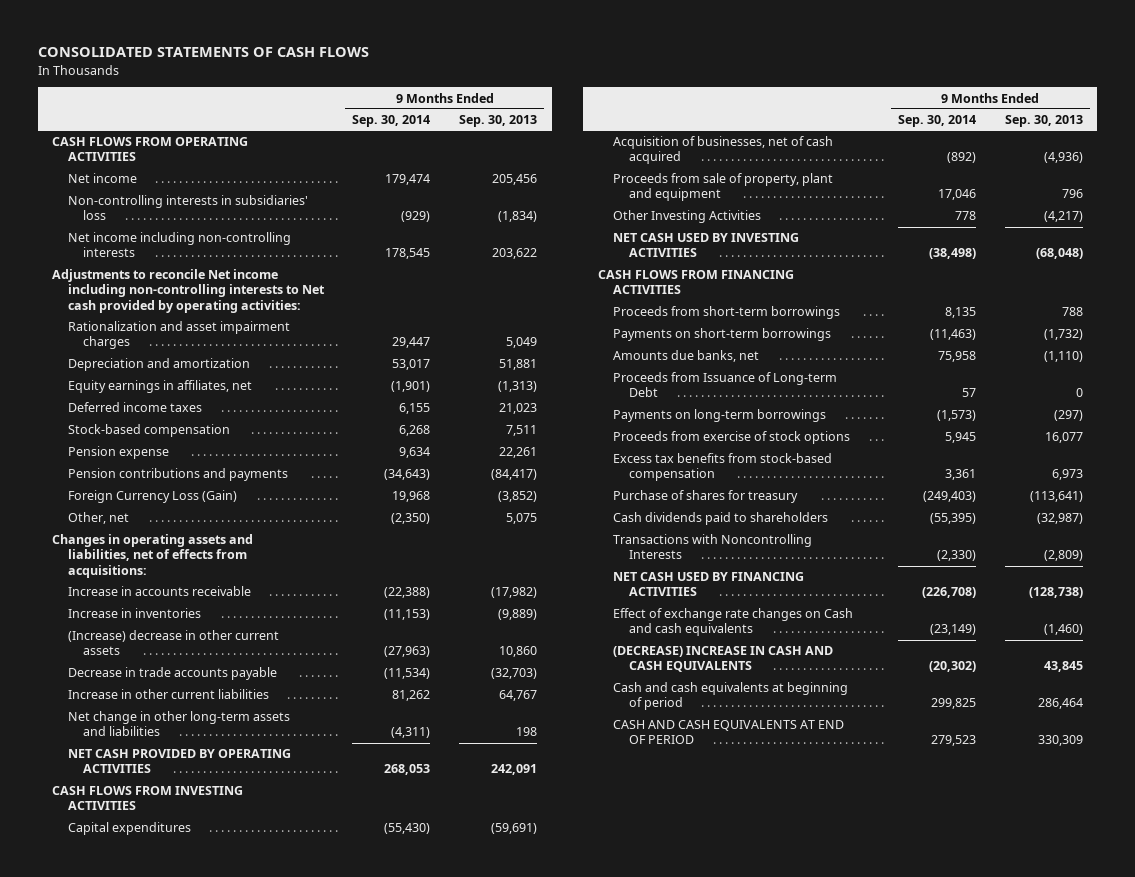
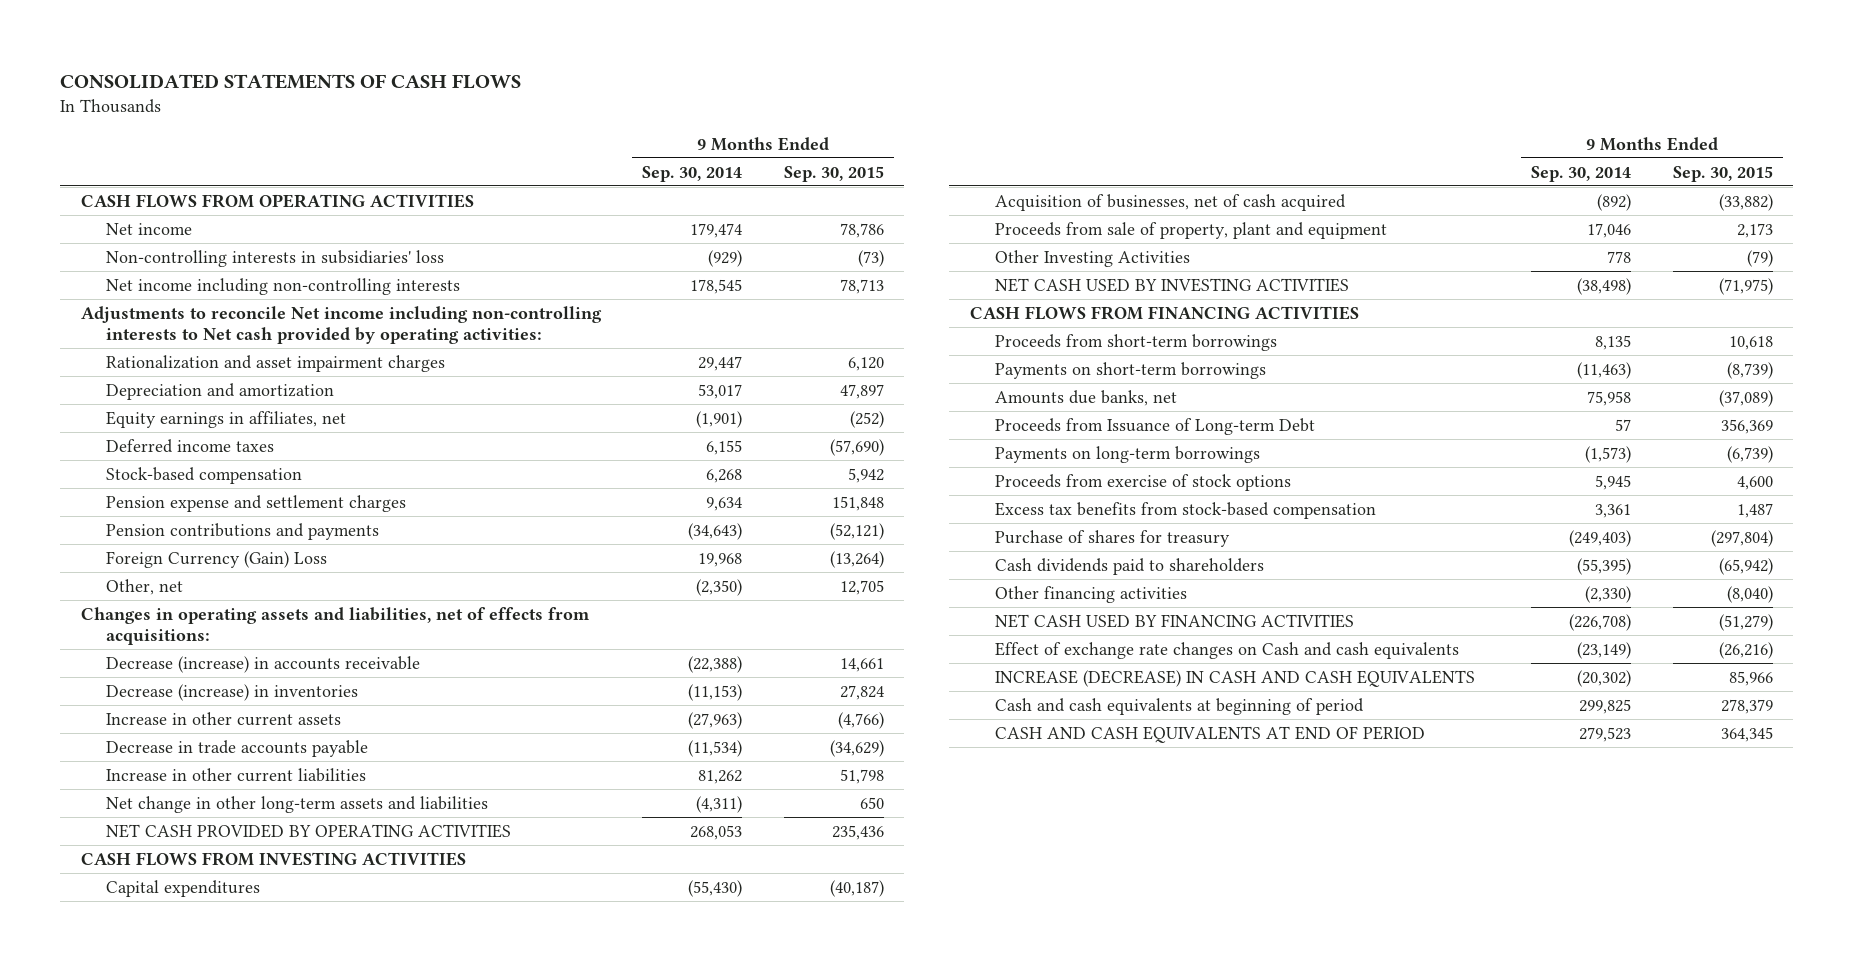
[459,115,538,128] Sep. 30, 2013 -> none
none -> [783,165,884,182] Sep. 30, 2015
[67,446,169,460] Pension expense -> [105,494,406,512] Pension expense and settlement charges
[67,490,237,504] Foreign Currency Loss (Gain) -> [105,550,327,568] Foreign Currency (Gain) Loss
[67,586,251,597] Increase in accounts receivable -> [105,655,420,673] Decrease (increase) in accounts receivable
[67,608,201,619] Increase in inventories -> [105,683,358,701] Decrease (increase) in inventories
[67,630,279,656] (Increase) decrease in other current assets -> [105,711,341,726] Increase in other current assets
[613,534,813,560] Transactions with Noncontrolling Interests -> [994,585,1187,603] Other financing activities
[613,646,834,673] (DECREASE) INCREASE IN CASH AND CASH EQUIVALENTS -> [994,669,1475,687] INCREASE (DECREASE) IN CASH AND CASH EQUIVALENTS

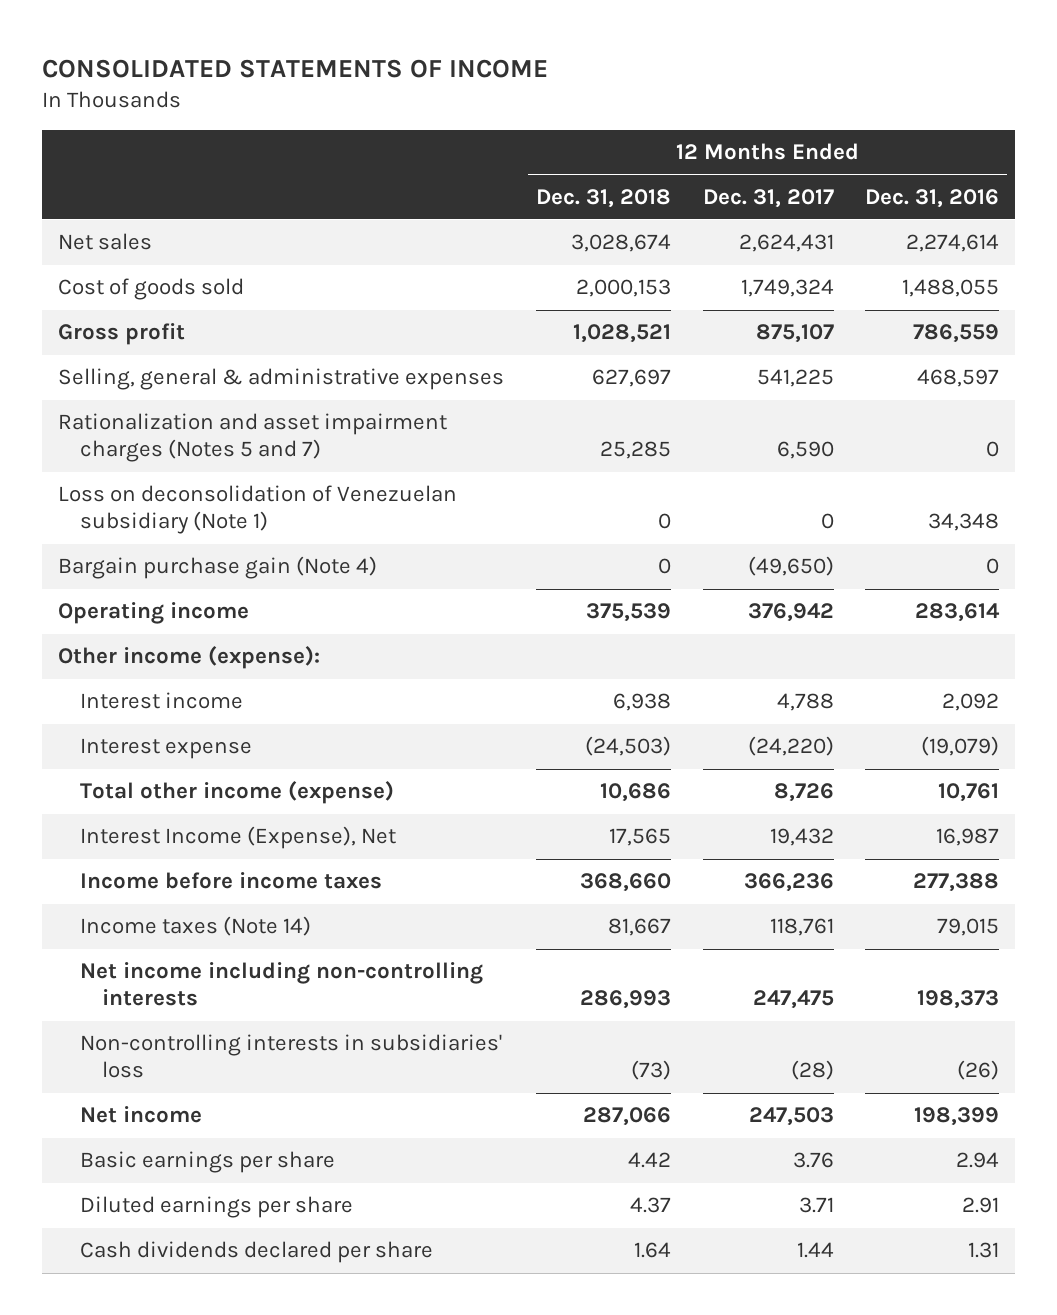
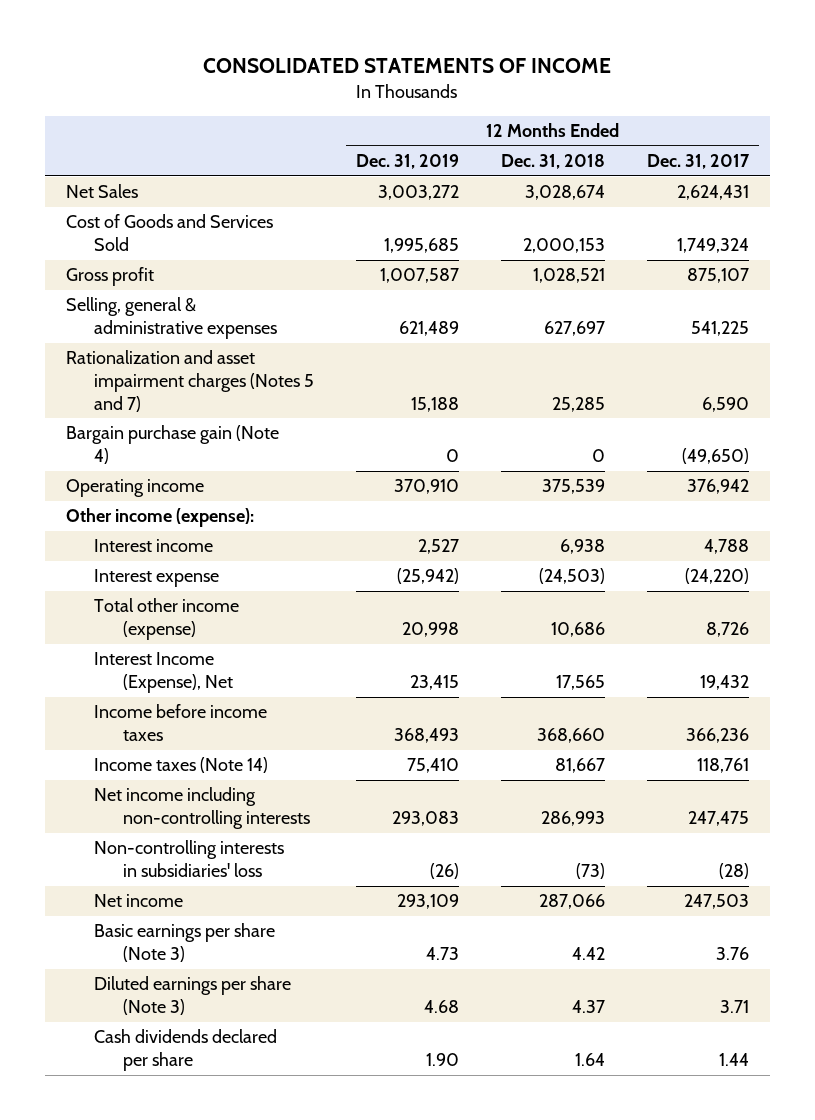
[865,188,1000,208] Dec. 31, 2016 -> none
none -> [356,154,460,170] Dec. 31, 2019
[58,233,153,251] Net sales -> [65,184,138,199] Net Sales
[58,278,245,301] Cost of goods sold -> [65,214,273,251] Cost of Goods and Services Sold
[58,485,458,535] Loss on deconsolidation of Venezuelan subsidiary (Note 1) -> none
[80,1151,336,1174] Basic earnings per share -> [94,923,276,962] Basic earnings per share (Note 3)
[80,1196,354,1219] Diluted earnings per share -> [94,976,292,1015] Diluted earnings per share (Note 3)

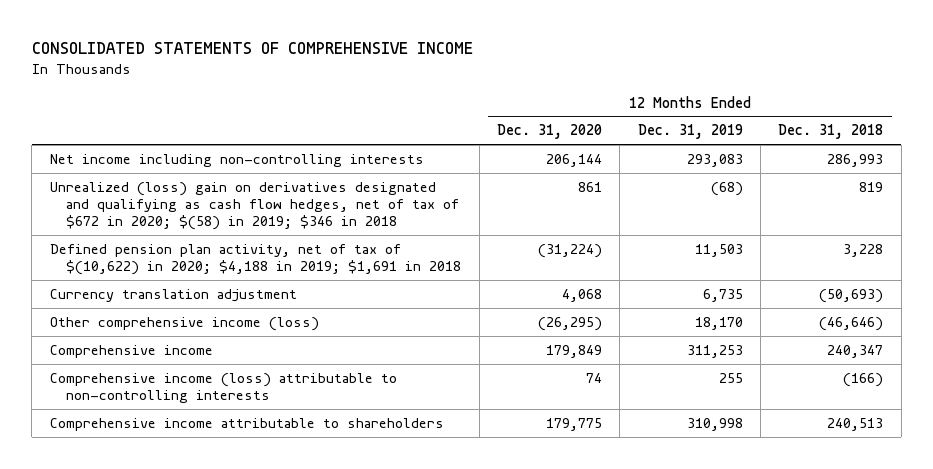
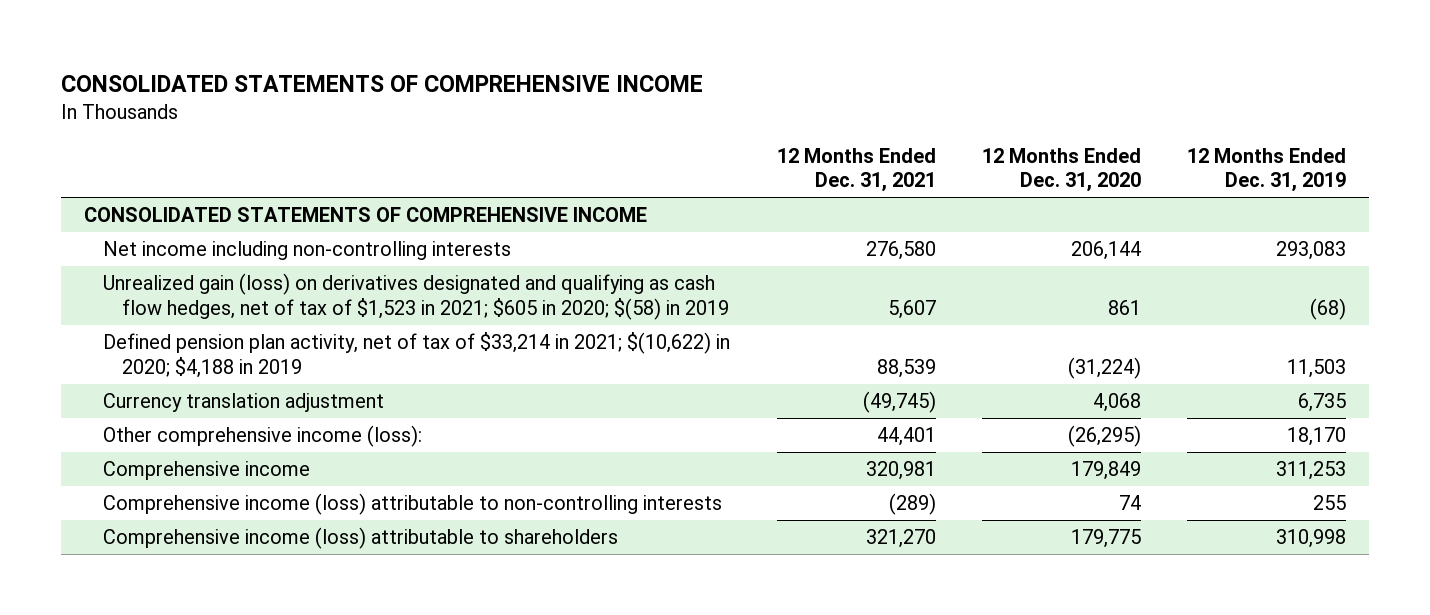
[778,124,884,140] Dec. 31, 2018 -> none
none -> [776,147,936,193] 12 Months Ended Dec. 31, 2021
none -> [83,206,647,222] CONSOLIDATED STATEMENTS OF COMPREHENSIVE INCOME
[49,181,460,231] Unrealized (loss) gain on derivatives designated and qualifying as cash flow hedges, net of tax of $672 in 2020; $(58) in 2019; $346 in 2018 -> [103,272,730,320] Unrealized gain (loss) on derivatives designated and qualifying as cash flow hedges, net of tax of $1,523 in 2021; $605 in 2020; $(58) in 2019
[49,243,462,276] Defined pension plan activity, net of tax of $(10,622) in 2020; $4,188 in 2019; $1,691 in 2018 -> [103,331,731,378] Defined pension plan activity, net of tax of $33,214 in 2021; $(10,622) in 2020; $4,188 in 2019
[49,316,319,331] Other comprehensive income (loss) -> [103,424,423,447] Other comprehensive income (loss):
[49,417,444,431] Comprehensive income attributable to shareholders -> [103,526,619,549] Comprehensive income (loss) attributable to shareholders

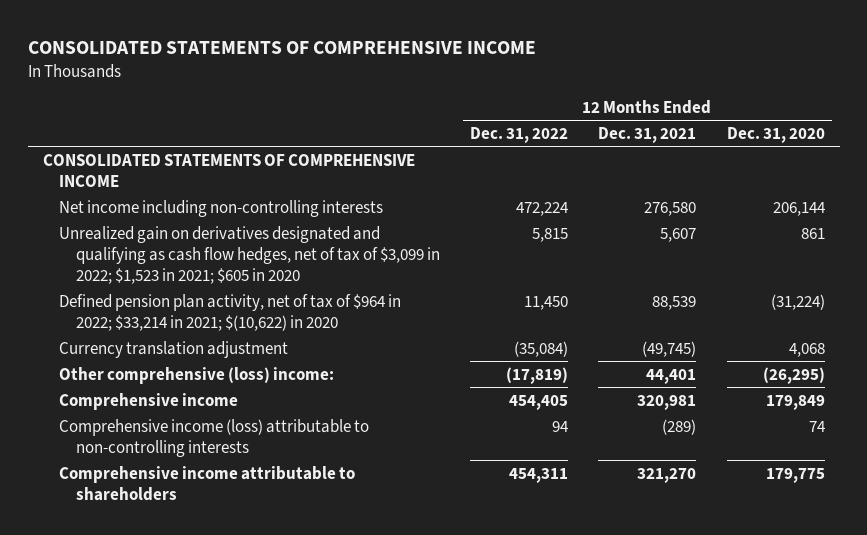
[1187,147,1347,193] 12 Months Ended Dec. 31, 2019 -> none
none -> [470,126,569,143] Dec. 31, 2022
[103,272,730,320] Unrealized gain (loss) on derivatives designated and qualifying as cash flow hedges, net of tax of $1,523 in 2021; $605 in 2020; $(58) in 2019 -> [59,225,441,284] Unrealized gain on derivatives designated and qualifying as cash flow hedges, net of tax of $3,099 in 2022; $1,523 in 2021; $605 in 2020
[103,331,731,378] Defined pension plan activity, net of tax of $33,214 in 2021; $(10,622) in 2020; $4,188 in 2019 -> [59,293,402,331] Defined pension plan activity, net of tax of $964 in 2022; $33,214 in 2021; $(10,622) in 2020
[103,424,423,447] Other comprehensive income (loss): -> [59,366,335,384] Other comprehensive (loss) income:
[103,526,619,549] Comprehensive income (loss) attributable to shareholders -> [59,465,356,501] Comprehensive income attributable to shareholders

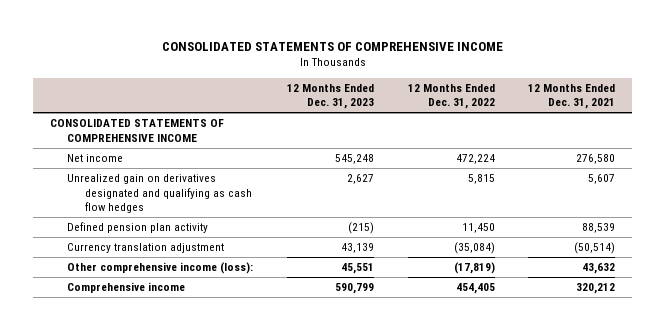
[726,126,825,143] Dec. 31, 2020 -> none
none -> [287,83,375,110] 12 Months Ended Dec. 31, 2023
[59,418,370,457] Comprehensive income (loss) attributable to non-controlling interests -> none
[59,465,356,501] Comprehensive income attributable to shareholders -> none
[59,199,384,217] Net income including non-controlling interests -> [67,154,124,163] Net income
[59,225,441,284] Unrealized gain on derivatives designated and qualifying as cash flow hedges, net of tax of $3,099 in 2022; $1,523 in 2021; $605 in 2020 -> [67,174,252,214] Unrealized gain on derivatives designated and qualifying as cash flow hedges
[59,293,402,331] Defined pension plan activity, net of tax of $964 in 2022; $33,214 in 2021; $(10,622) in 2020 -> [67,222,209,234] Defined pension plan activity
[642,340,697,357] (49,745) -> [574,242,616,255] (50,514)
[59,366,335,384] Other comprehensive (loss) income: -> [67,262,254,275] Other comprehensive income (loss):
[646,368,697,384] 44,401 -> [582,263,616,275] 43,632
[637,394,697,410] 320,981 -> [576,283,616,295] 320,212

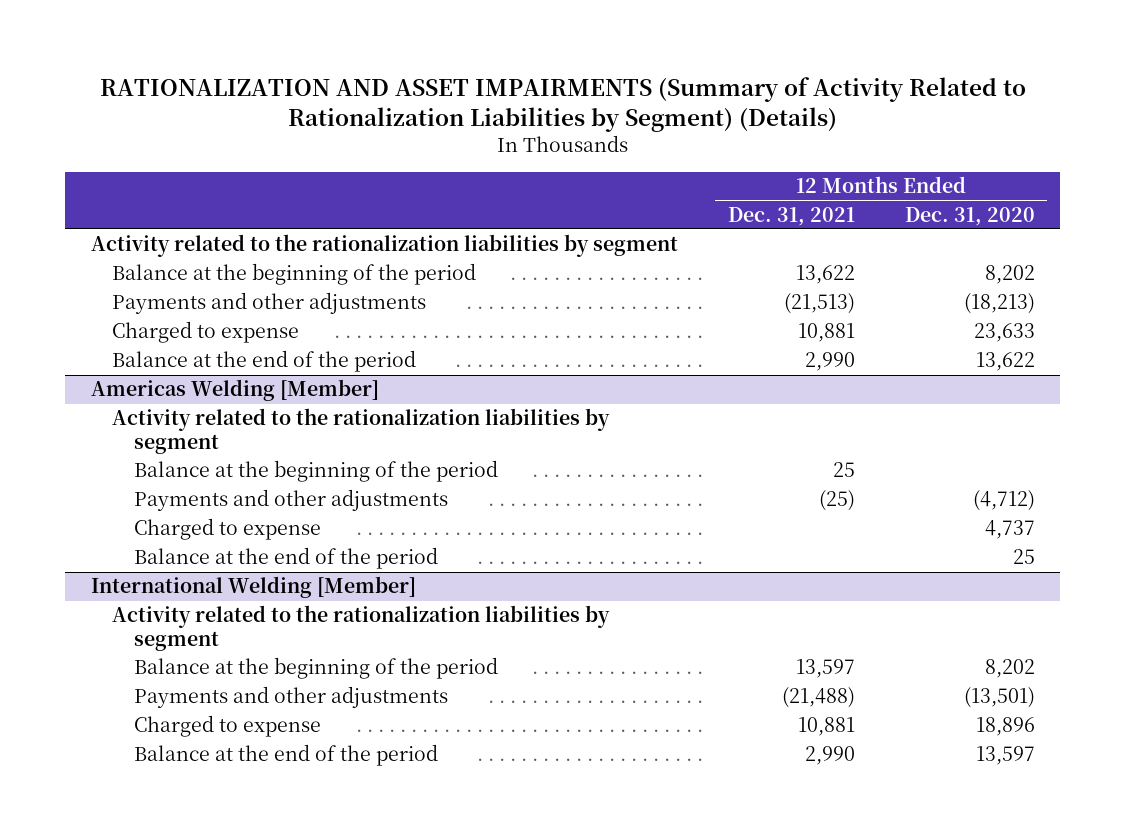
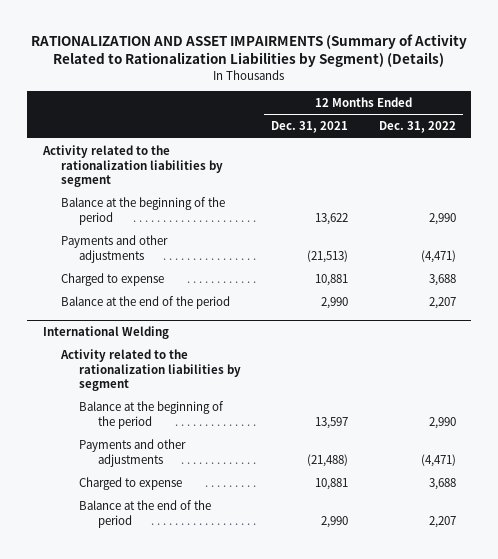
[904,206,1035,226] Dec. 31, 2020 -> none
none -> [378,121,456,134] Dec. 31, 2022
[90,379,379,402] Americas Welding [Member] -> none
[112,408,611,454] Activity related to the rationalization liabilities by segment -> none
[133,460,498,483] Balance at the beginning of the period -> none
[133,489,448,512] Payments and other adjustments -> none
[133,518,321,541] Charged to expense -> none
[133,547,438,570] Balance at the end of the period -> none
[90,576,416,599] International Welding [Member] -> [42,326,169,340] International Welding

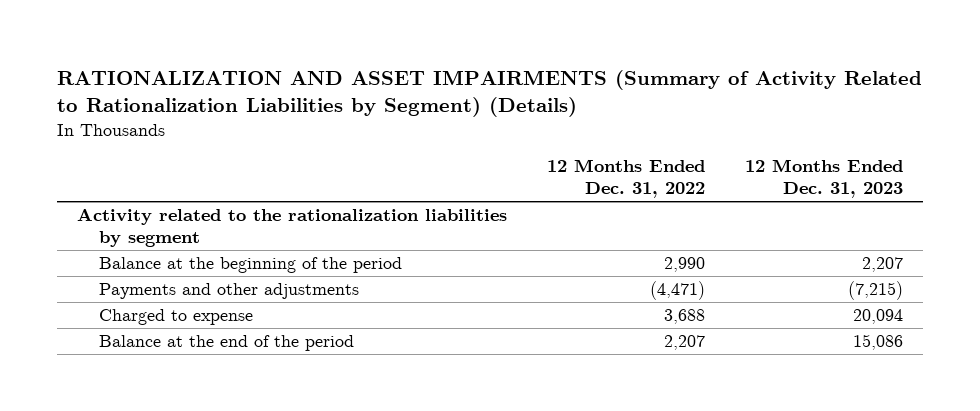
[271,121,349,134] Dec. 31, 2021 -> none
none -> [745,159,904,199] 12 Months Ended Dec. 31, 2023
[42,326,169,340] International Welding -> none
[59,348,242,392] Activity related to the rationalization liabilities by segment -> none
[79,400,225,429] Balance at the beginning of the period -> none
[79,438,187,467] Payments and other adjustments -> none
[79,476,183,490] Charged to expense -> none
[79,499,212,528] Balance at the end of the period -> none

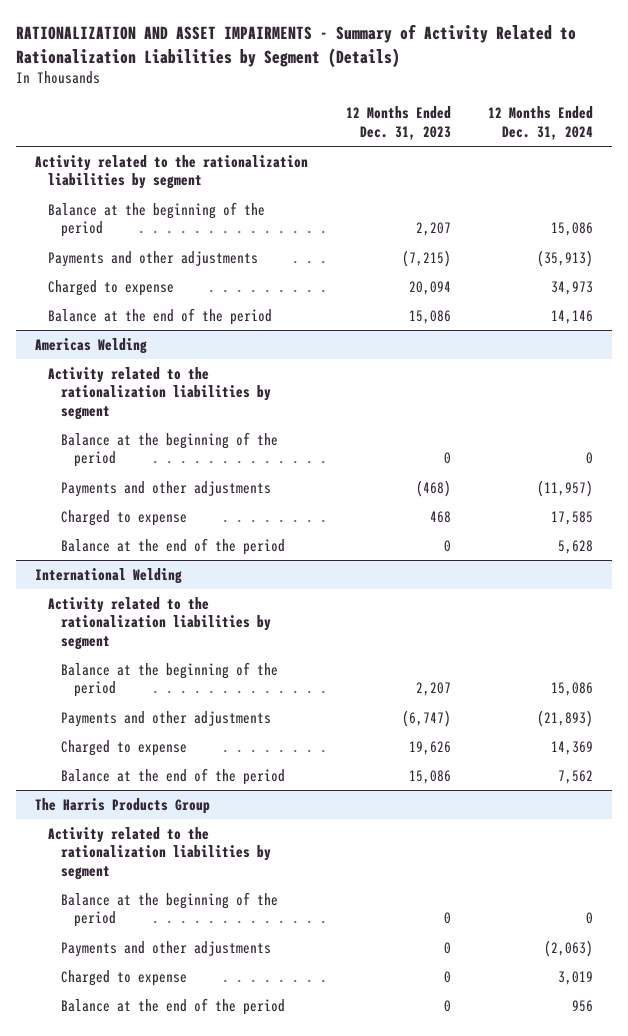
[57,69,923,117] RATIONALIZATION AND ASSET IMPAIRMENTS (Summary of Activity Related to Rationalization Liabilities by Segment) (Details) -> [16,24,577,68] RATIONALIZATION AND ASSET IMPAIRMENTS - Summary of Activity Related to Rationalization Liabilities by Segment (Details)
[547,159,706,199] 12 Months Ended Dec. 31, 2022 -> none
none -> [488,106,594,140] 12 Months Ended Dec. 31, 2024
none -> [34,337,147,354] Americas Welding
none -> [47,366,272,421] Activity related to the rationalization liabilities by segment
none -> [61,431,279,468] Balance at the beginning of the period
none -> [61,480,272,497] Payments and other adjustments
none -> [61,509,188,526] Charged to expense
none -> [61,537,286,555] Balance at the end of the period
none -> [34,567,182,584] International Welding
none -> [47,596,272,651] Activity related to the rationalization liabilities by segment
none -> [61,661,279,698] Balance at the beginning of the period
none -> [61,710,272,727] Payments and other adjustments
none -> [61,739,188,756] Charged to expense
none -> [61,767,286,785] Balance at the end of the period
none -> [34,797,210,814] The Harris Products Group
none -> [47,826,272,881] Activity related to the rationalization liabilities by segment
none -> [61,891,279,928] Balance at the beginning of the period
none -> [61,940,272,957] Payments and other adjustments
none -> [61,969,188,986] Charged to expense
none -> [61,997,286,1015] Balance at the end of the period

